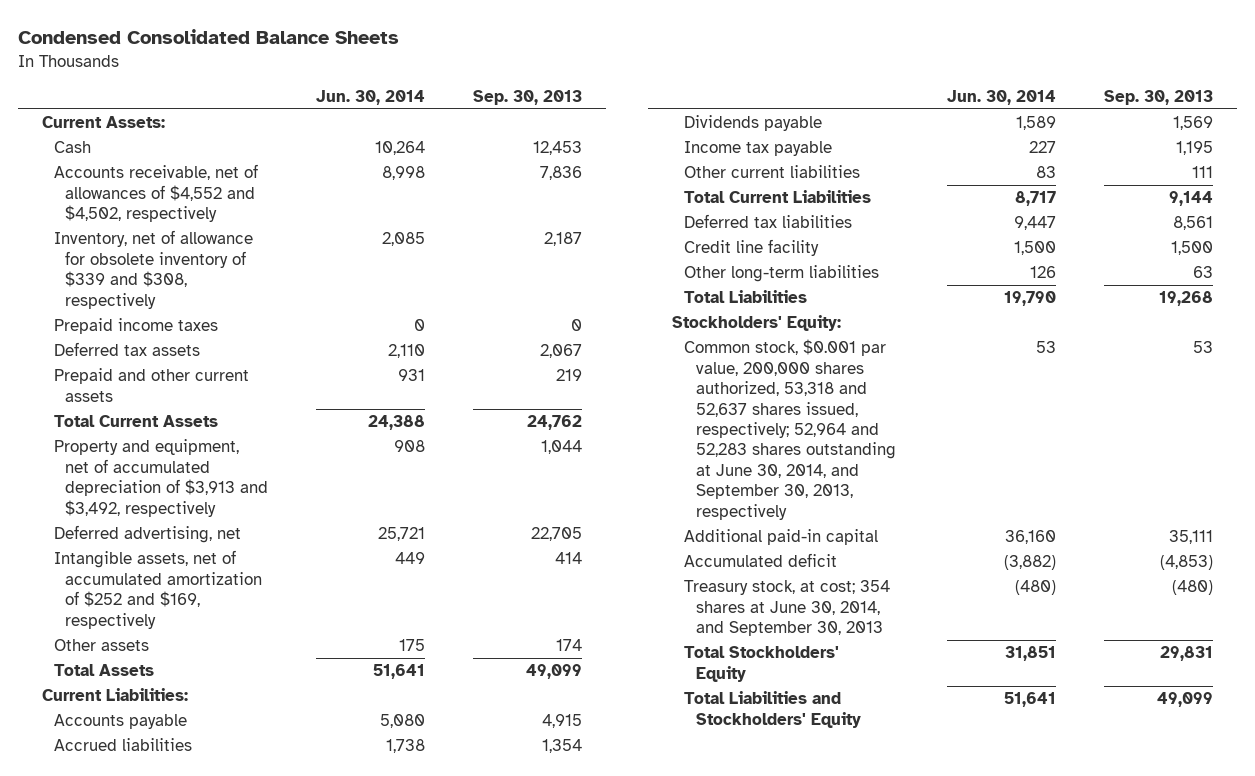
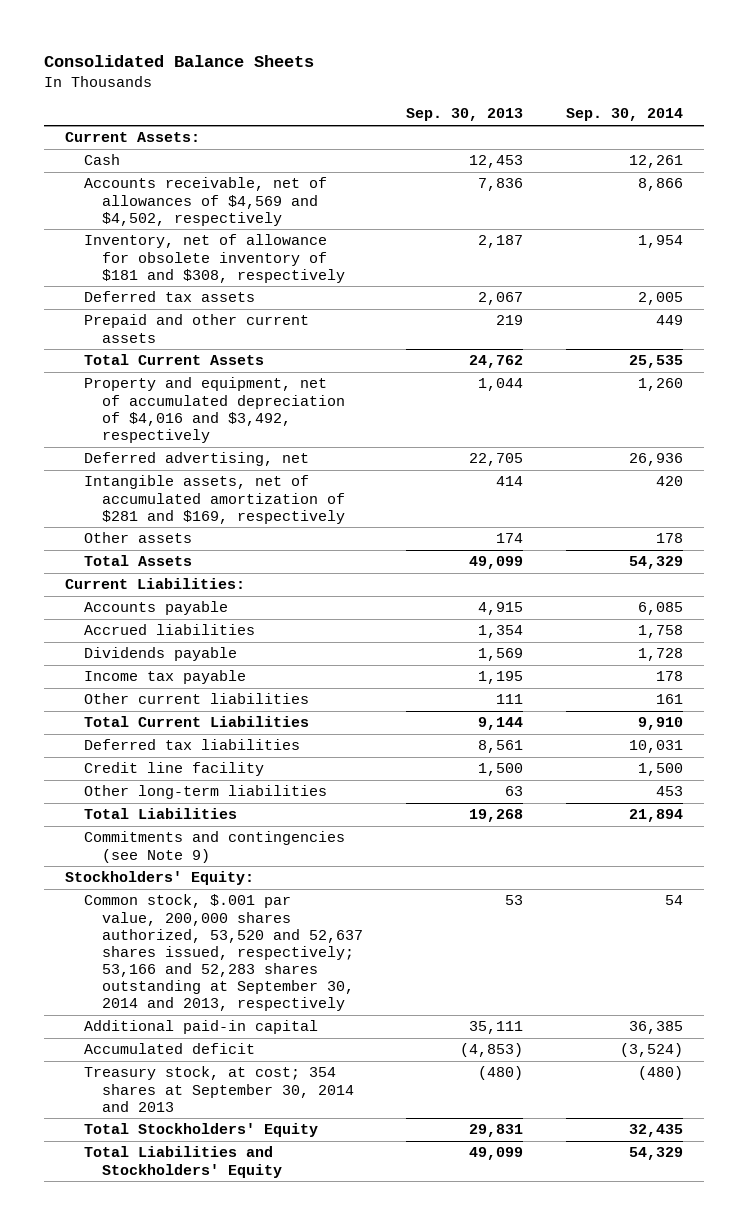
[17,28,399,44] Condensed Consolidated Balance Sheets -> [44,55,315,68] Consolidated Balance Sheets
[316,89,426,105] Jun. 30, 2014 -> none
none -> [565,108,683,122] Sep. 30, 2014
[53,318,218,335] Prepaid income taxes -> none
[53,164,258,223] Accounts receivable, net of allowances of $4,552 and $4,502, respectively -> [83,177,327,226] Accounts receivable, net of allowances of $4,569 and $4,502, respectively
[53,230,253,309] Inventory, net of allowance for obsolete inventory of $339 and $308, respectively -> [83,234,346,283] Inventory, net of allowance for obsolete inventory of $181 and $308, respectively
[53,439,269,517] Property and equipment, net of accumulated depreciation of $3,913 and $3,492, respectively -> [83,377,346,443] Property and equipment, net of accumulated depreciation of $4,016 and $3,492, respectively
[53,550,263,629] Intangible assets, net of accumulated amortization of $252 and $169, respectively -> [83,475,346,524] Intangible assets, net of accumulated amortization of $281 and $169, respectively
none -> [83,831,345,863] Commitments and contingencies (see Note 9)
[684,339,897,520] Common stock, $0.001 par value, 200,000 shares authorized, 53,318 and 52,637 shares issued, respectively; 52,964 and 52,283 shares outstanding at June 30, 2014, and September 30, 2013, respectively -> [83,894,364,1012] Common stock, $.001 par value, 200,000 shares authorized, 53,520 and 52,637 shares issued, respectively; 53,166 and 52,283 shares outstanding at September 30, 2014 and 2013, respectively
[684,580,891,637] Treasury stock, at cost; 354 shares at June 30, 2014, and September 30, 2013 -> [83,1066,355,1112] Treasury stock, at cost; 354 shares at September 30, 2014 and 2013

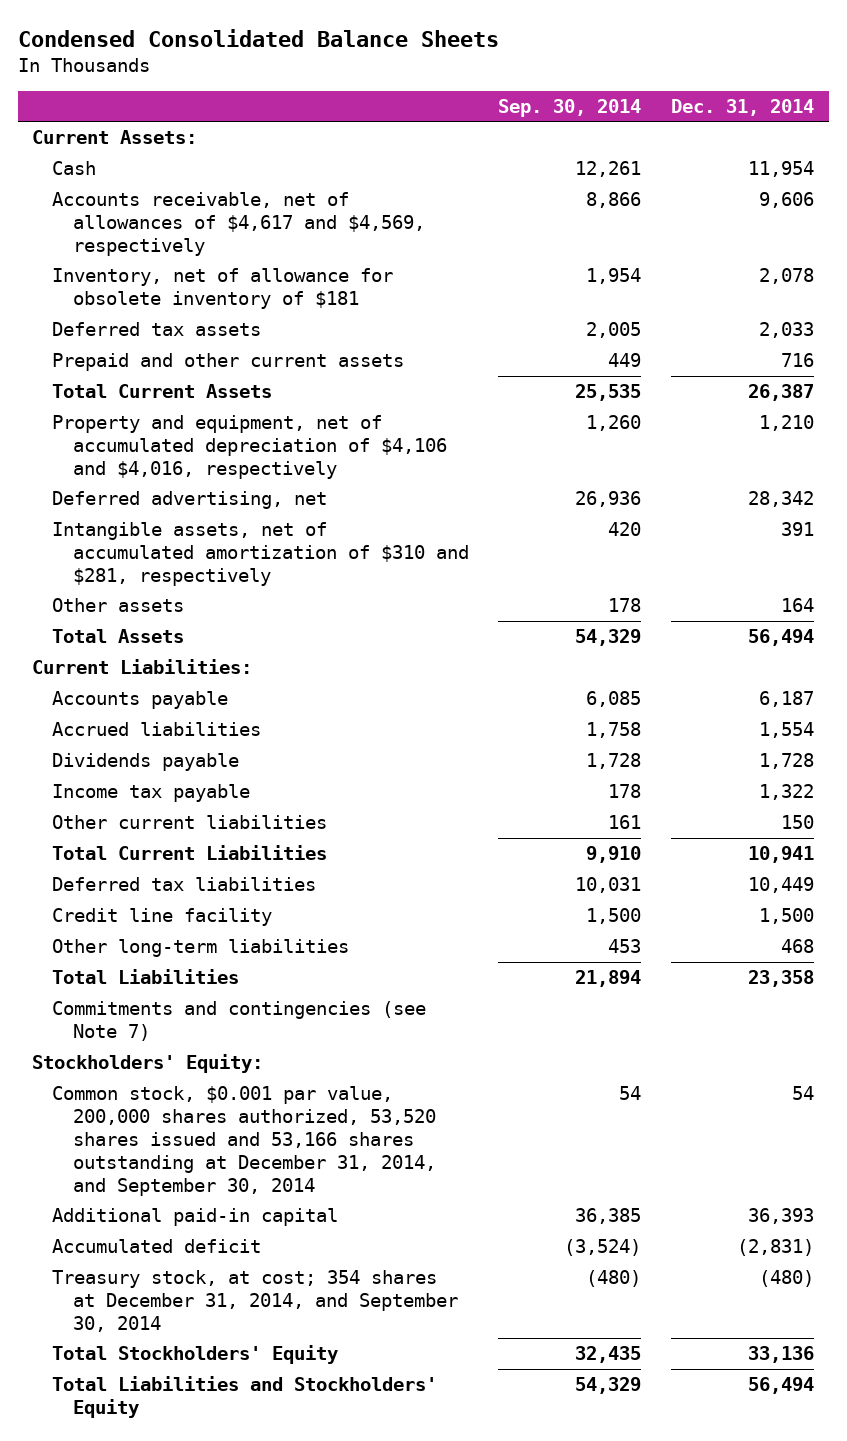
[44,55,315,68] Consolidated Balance Sheets -> [17,28,499,47] Condensed Consolidated Balance Sheets
[406,108,524,122] Sep. 30, 2013 -> none
none -> [671,98,815,116] Dec. 31, 2014
[83,177,327,226] Accounts receivable, net of allowances of $4,569 and $4,502, respectively -> [52,192,425,256] Accounts receivable, net of allowances of $4,617 and $4,569, respectively
[83,234,346,283] Inventory, net of allowance for obsolete inventory of $181 and $308, respectively -> [52,268,394,310] Inventory, net of allowance for obsolete inventory of $181
[83,377,346,443] Property and equipment, net of accumulated depreciation of $4,016 and $3,492, respectively -> [52,415,447,479] Property and equipment, net of accumulated depreciation of $4,106 and $4,016, respectively
[83,475,346,524] Intangible assets, net of accumulated amortization of $281 and $169, respectively -> [52,522,469,586] Intangible assets, net of accumulated amortization of $310 and $281, respectively
[83,831,345,863] Commitments and contingencies (see Note 9) -> [52,1001,427,1042] Commitments and contingencies (see Note 7)
[83,894,364,1012] Common stock, $.001 par value, 200,000 shares authorized, 53,520 and 52,637 shares issued, respectively; 53,166 and 52,283 shares outstanding at September 30, 2014 and 2013, respectively -> [52,1086,436,1196] Common stock, $0.001 par value, 200,000 shares authorized, 53,520 shares issued and 53,166 shares outstanding at December 31, 2014, and September 30, 2014
[83,1066,355,1112] Treasury stock, at cost; 354 shares at September 30, 2014 and 2013 -> [52,1270,458,1332] Treasury stock, at cost; 354 shares at December 31, 2014, and September 30, 2014

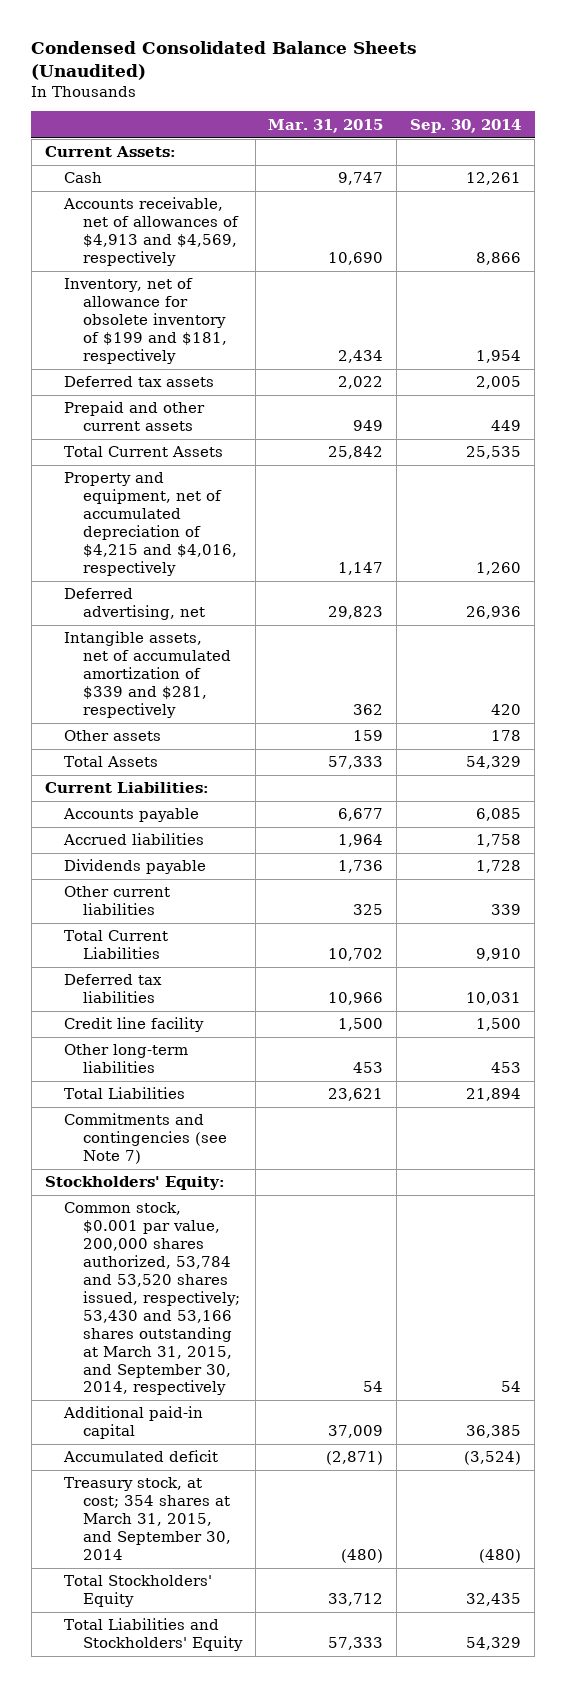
[17,28,499,47] Condensed Consolidated Balance Sheets -> [31,41,418,80] Condensed Consolidated Balance Sheets (Unaudited)
[671,98,815,116] Dec. 31, 2014 -> none
none -> [268,118,384,133] Mar. 31, 2015
[52,192,425,256] Accounts receivable, net of allowances of $4,617 and $4,569, respectively -> [62,197,239,267] Accounts receivable, net of allowances of $4,913 and $4,569, respectively
[52,268,394,310] Inventory, net of allowance for obsolete inventory of $181 -> [63,278,227,365] Inventory, net of allowance for obsolete inventory of $199 and $181, respectively
[52,415,447,479] Property and equipment, net of accumulated depreciation of $4,106 and $4,016, respectively -> [63,472,237,576] Property and equipment, net of accumulated depreciation of $4,215 and $4,016, respectively
[52,522,469,586] Intangible assets, net of accumulated amortization of $310 and $281, respectively -> [63,631,231,719] Intangible assets, net of accumulated amortization of $339 and $281, respectively
[52,784,251,803] Income tax payable -> none
[608,815,642,830] 161 -> [491,904,522,916] 339
[52,1086,436,1196] Common stock, $0.001 par value, 200,000 shares authorized, 53,520 shares issued and 53,166 shares outstanding at December 31, 2014, and September 30, 2014 -> [63,1202,240,1396] Common stock, $0.001 par value, 200,000 shares authorized, 53,784 and 53,520 shares issued, respectively; 53,430 and 53,166 shares outstanding at March 31, 2015, and September 30, 2014, respectively
[52,1270,458,1332] Treasury stock, at cost; 354 shares at December 31, 2014, and September 30, 2014 -> [63,1477,231,1561] Treasury stock, at cost; 354 shares at March 31, 2015, and September 30, 2014

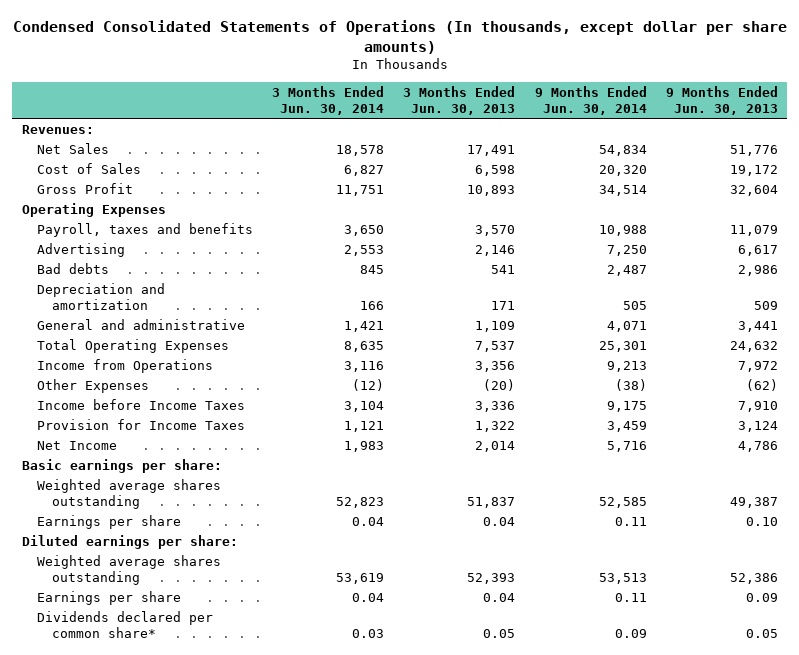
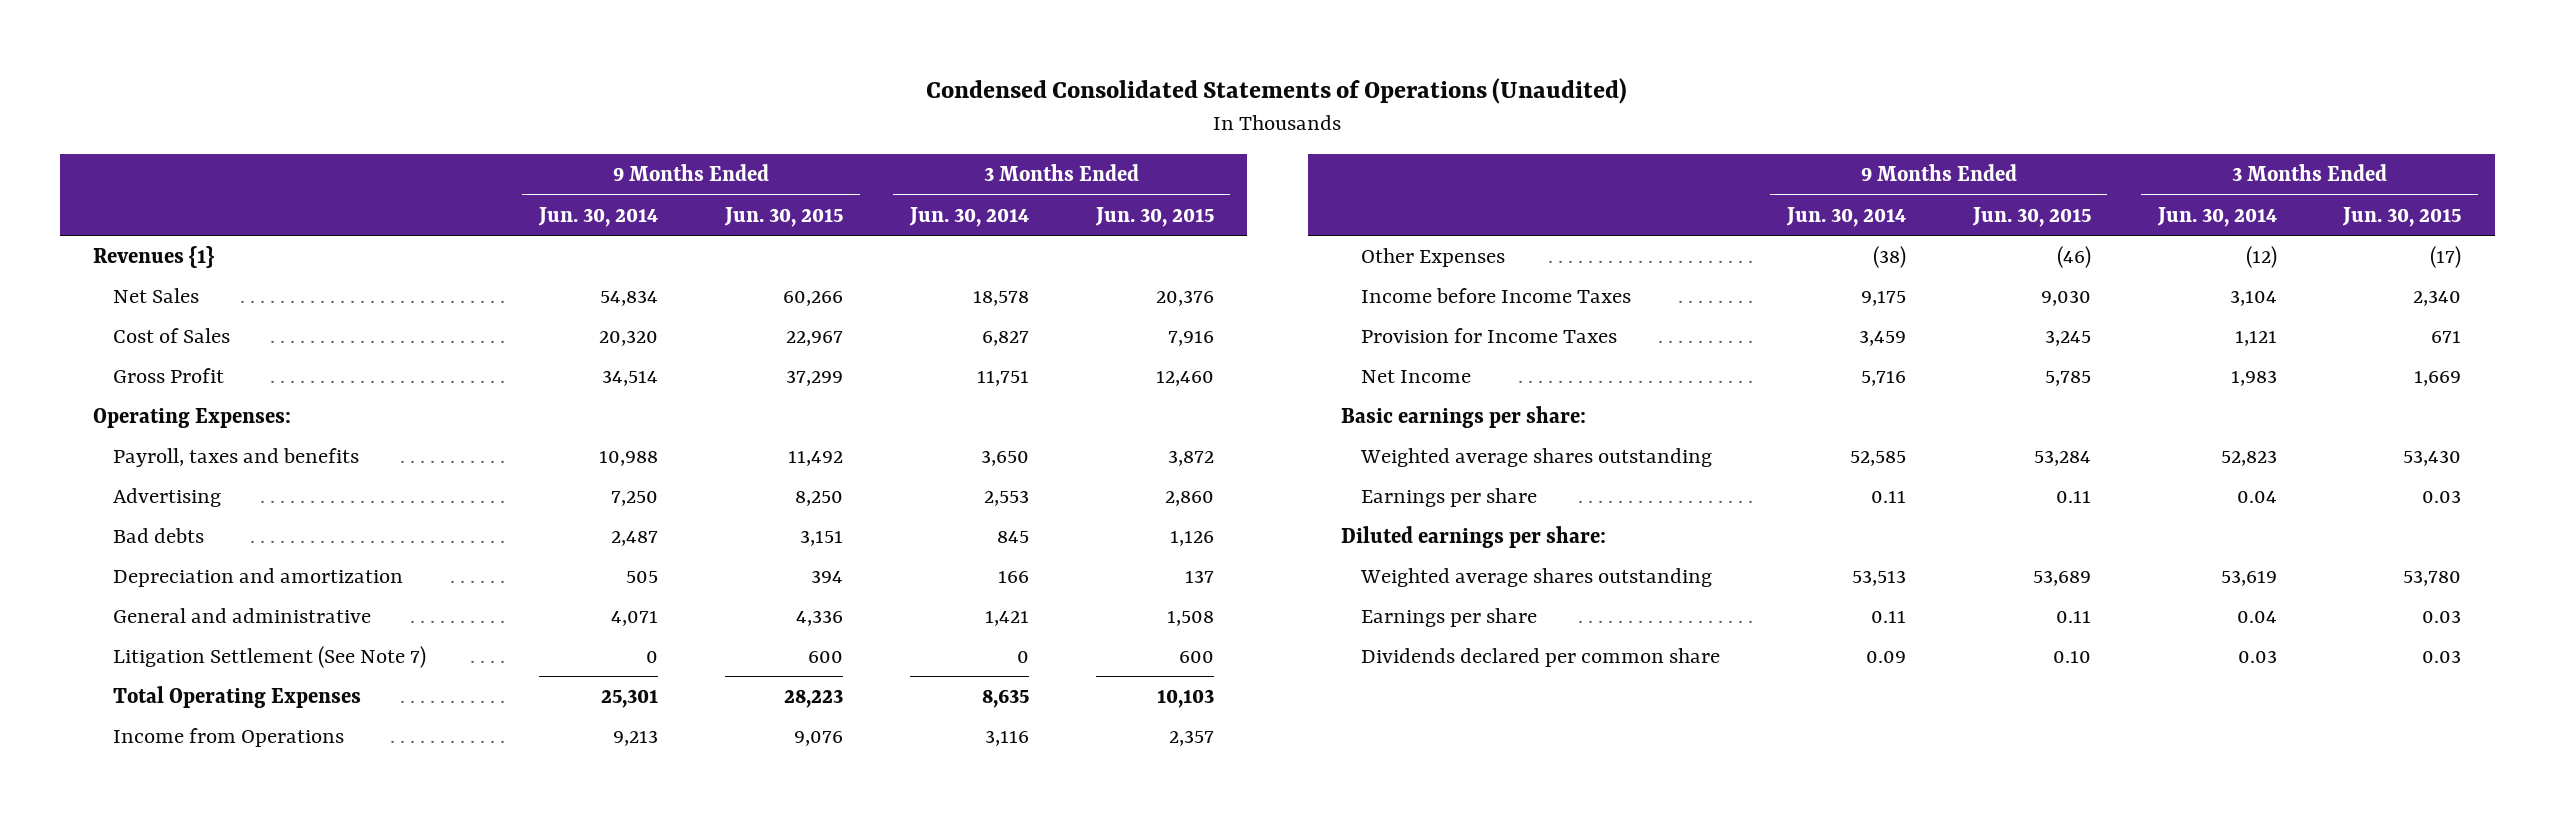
[12,20,787,54] Condensed Consolidated Statements of Operations (In thousands, except dollar per share amounts) -> [926,77,1628,104] Condensed Consolidated Statements of Operations (Unaudited)
[403,86,516,116] 3 Months Ended Jun. 30, 2013 -> none
[665,86,778,116] 9 Months Ended Jun. 30, 2013 -> none
none -> [723,206,843,227] Jun. 30, 2015
none -> [1094,206,1214,227] Jun. 30, 2015
[21,124,94,134] Revenues: -> [93,246,215,269] Revenues {1}
[21,202,166,217] Operating Expenses -> [93,408,292,429] Operating Expenses:
none -> [112,646,426,669] Litigation Settlement (See Note 7)
[36,610,213,638] Dividends declared per common share* -> [1360,648,1720,668] Dividends declared per common share

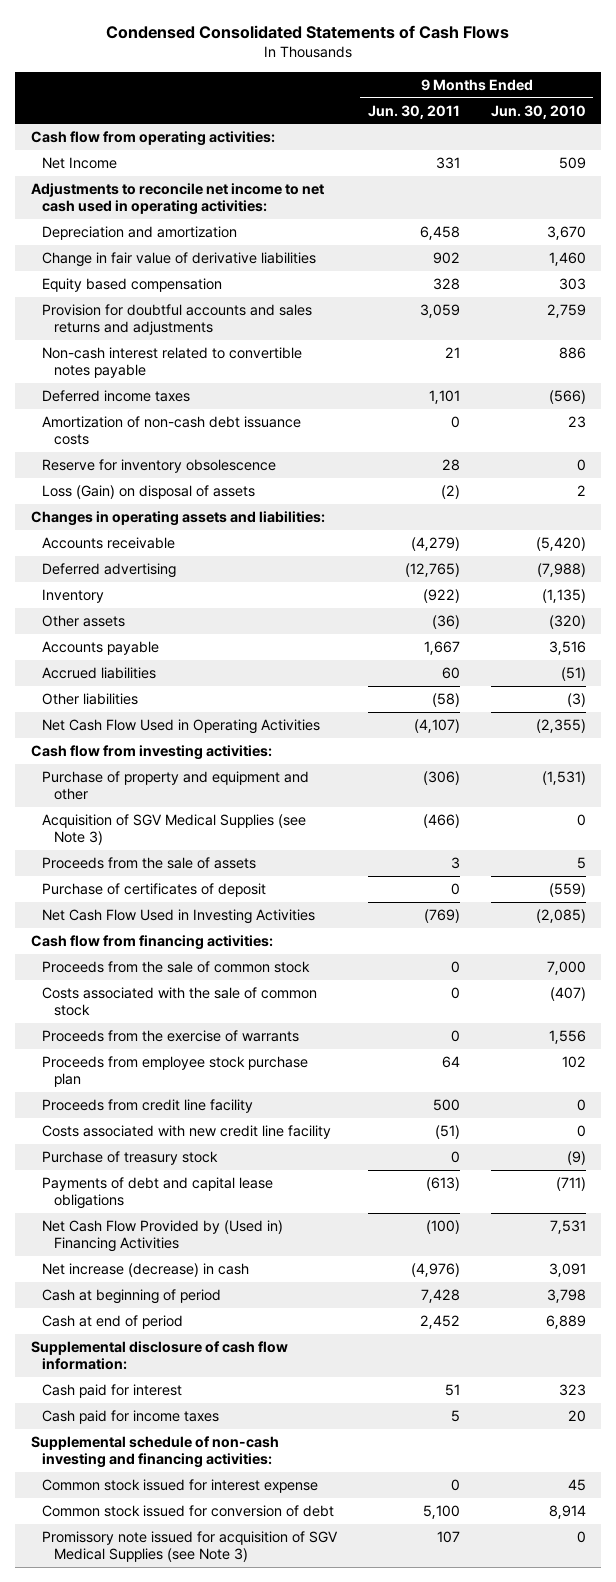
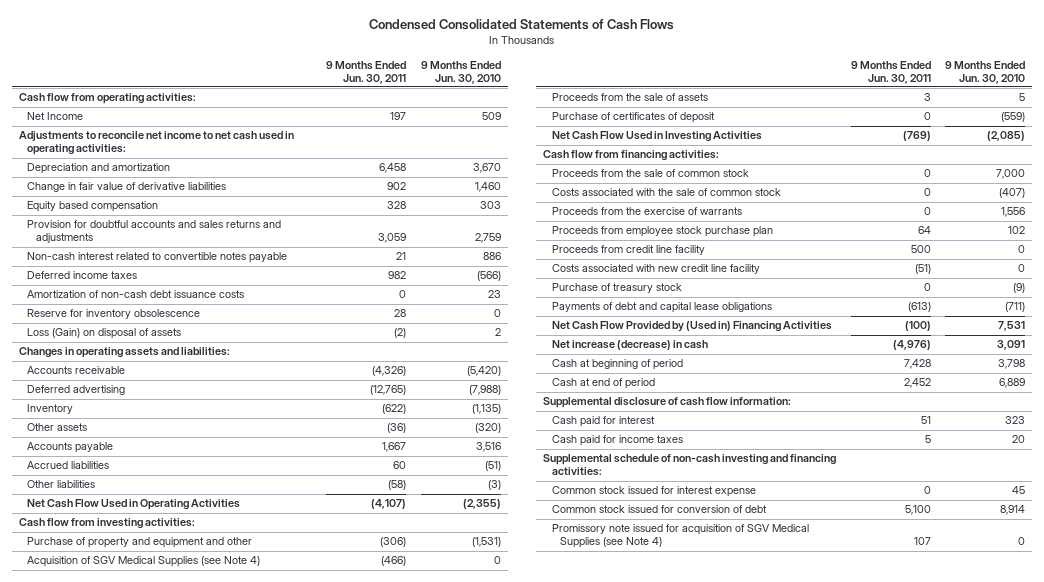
[436,157,461,170] 331 -> [390,112,407,121] 197
[429,390,461,405] 1,101 -> [388,271,407,280] 982
[411,537,461,552] (4,279) -> [372,366,407,377] (4,326)
[423,589,461,604] (922) -> [382,404,407,415] (622)
[42,814,307,845] Acquisition of SGV Medical Supplies (see Note 3) -> [27,556,261,568] Acquisition of SGV Medical Supplies (see Note 4)
[42,1531,339,1562] Promissory note issued for acquisition of SGV Medical Supplies (see Note 3) -> [551,524,809,549] Promissory note issued for acquisition of SGV Medical Supplies (see Note 4)

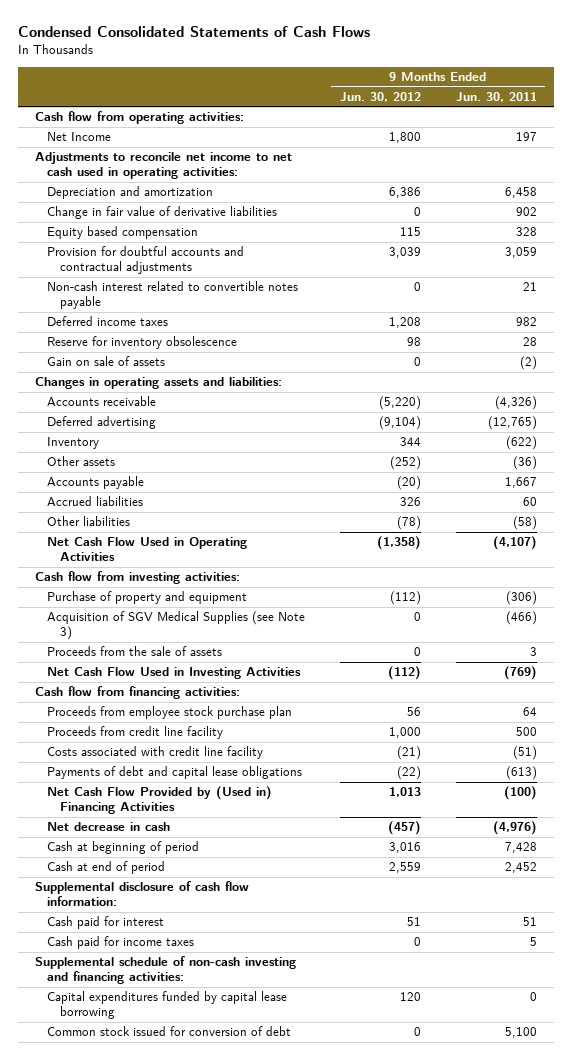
[420,60,501,84] 9 Months Ended Jun. 30, 2010 -> none
none -> [340,91,422,102] Jun. 30, 2012
[27,220,282,244] Provision for doubtful accounts and sales returns and adjustments -> [47,246,245,275] Provision for doubtful accounts and contractual adjustments
[27,290,245,299] Amortization of non-cash debt issuance costs -> none
[27,328,182,340] Loss (Gain) on disposal of assets -> [47,356,166,367] Gain on sale of assets
[27,537,253,549] Purchase of property and equipment and other -> [47,591,248,605] Purchase of property and equipment
[27,556,261,568] Acquisition of SGV Medical Supplies (see Note 4) -> [47,611,306,641] Acquisition of SGV Medical Supplies (see Note 3)
[551,112,715,124] Purchase of certificates of deposit -> none
[551,169,749,178] Proceeds from the sale of common stock -> none
[551,188,781,197] Costs associated with the sale of common stock -> none
[551,207,742,216] Proceeds from the exercise of warrants -> none
[551,283,682,294] Purchase of treasury stock -> none
[551,264,760,275] Costs associated with new credit line facility -> [47,746,264,760] Costs associated with credit line facility
[551,340,708,351] Net increase (decrease) in cash -> [47,822,171,832] Net decrease in cash
[551,486,756,498] Common stock issued for interest expense -> none
none -> [47,991,288,1020] Capital expenditures funded by capital lease borrowing
[551,524,809,549] Promissory note issued for acquisition of SGV Medical Supplies (see Note 4) -> none

